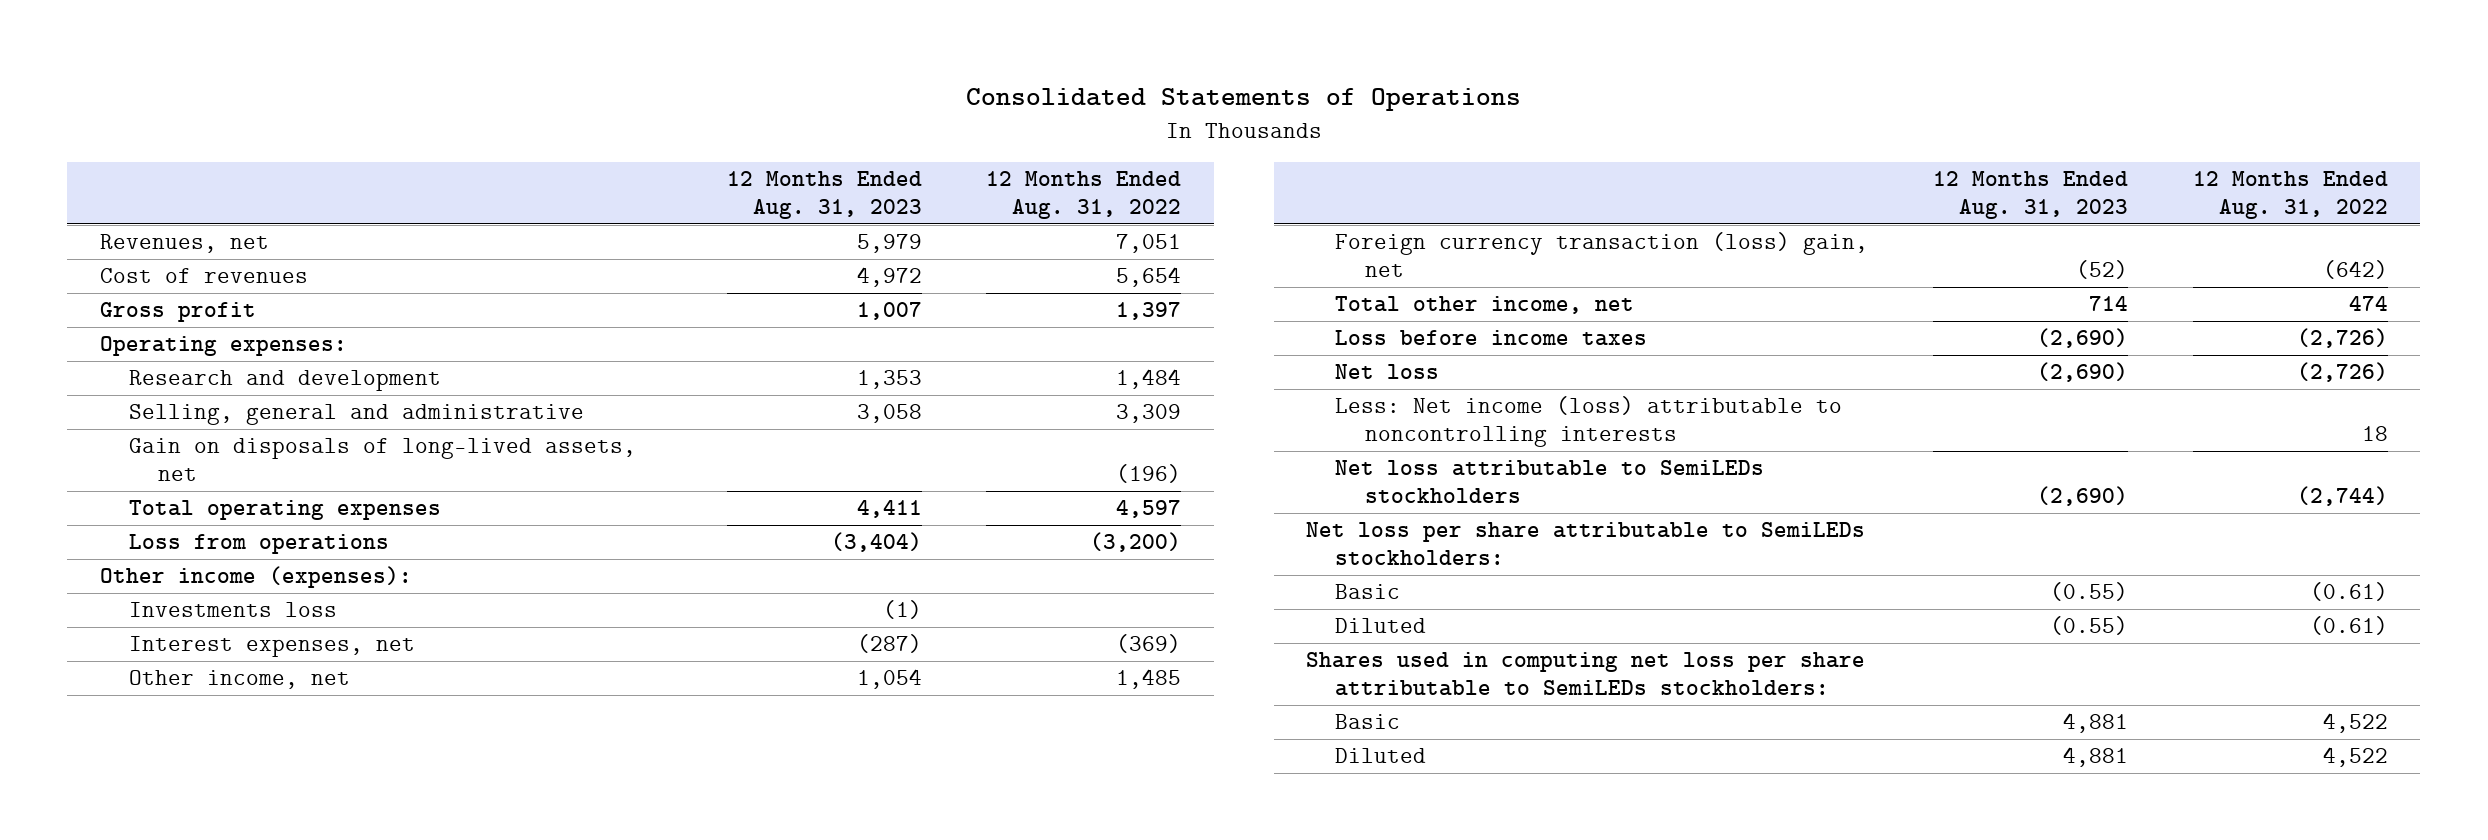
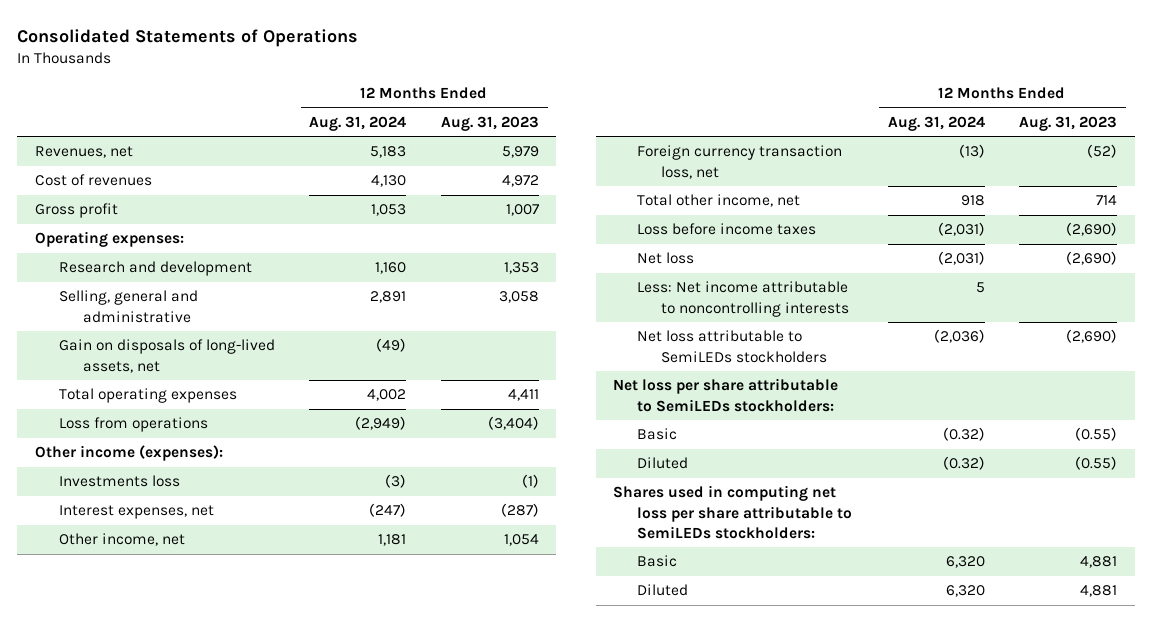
[986,171,1182,220] 12 Months Ended Aug. 31, 2022 -> none
none -> [309,115,407,131] Aug. 31, 2024
[1335,232,1869,278] Foreign currency transaction (loss) gain, net -> [636,145,842,179] Foreign currency transaction loss, net
[1335,396,1843,448] Less: Net income (loss) attributable to noncontrolling interests -> [636,281,849,317] Less: Net income attributable to noncontrolling interests

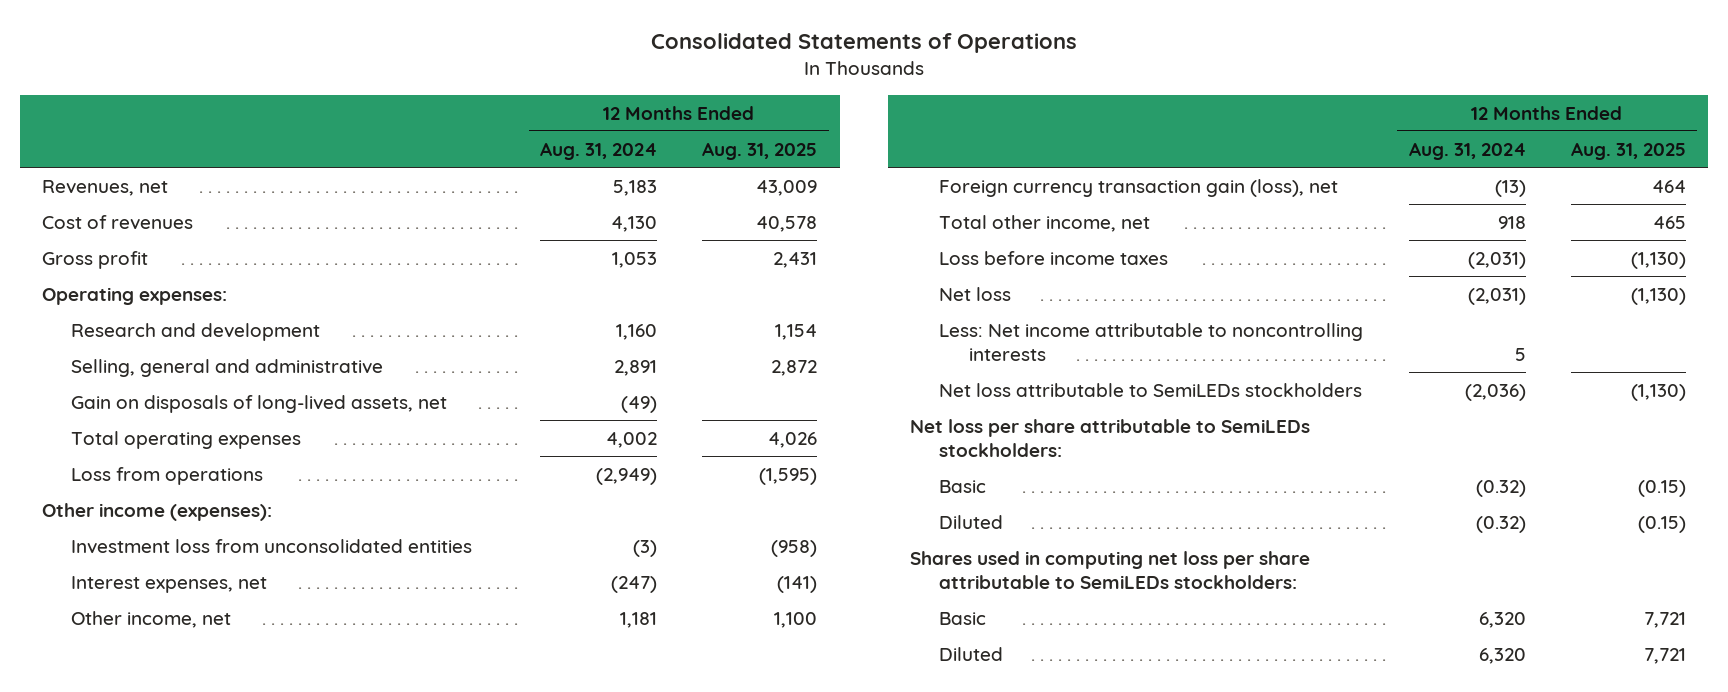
[441,115,540,131] Aug. 31, 2023 -> none
none -> [702,141,818,160] Aug. 31, 2025
[58,475,180,488] Investments loss -> [71,539,473,555] Investment loss from unconsolidated entities
[636,145,842,179] Foreign currency transaction loss, net -> [939,179,1339,198] Foreign currency transaction gain (loss), net

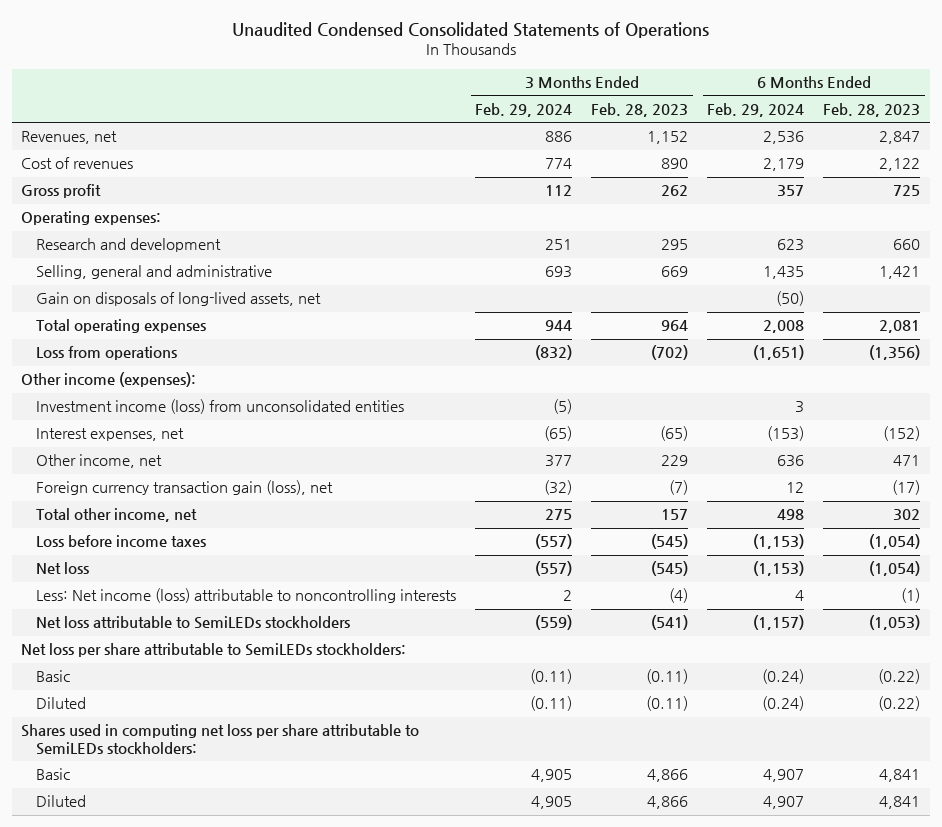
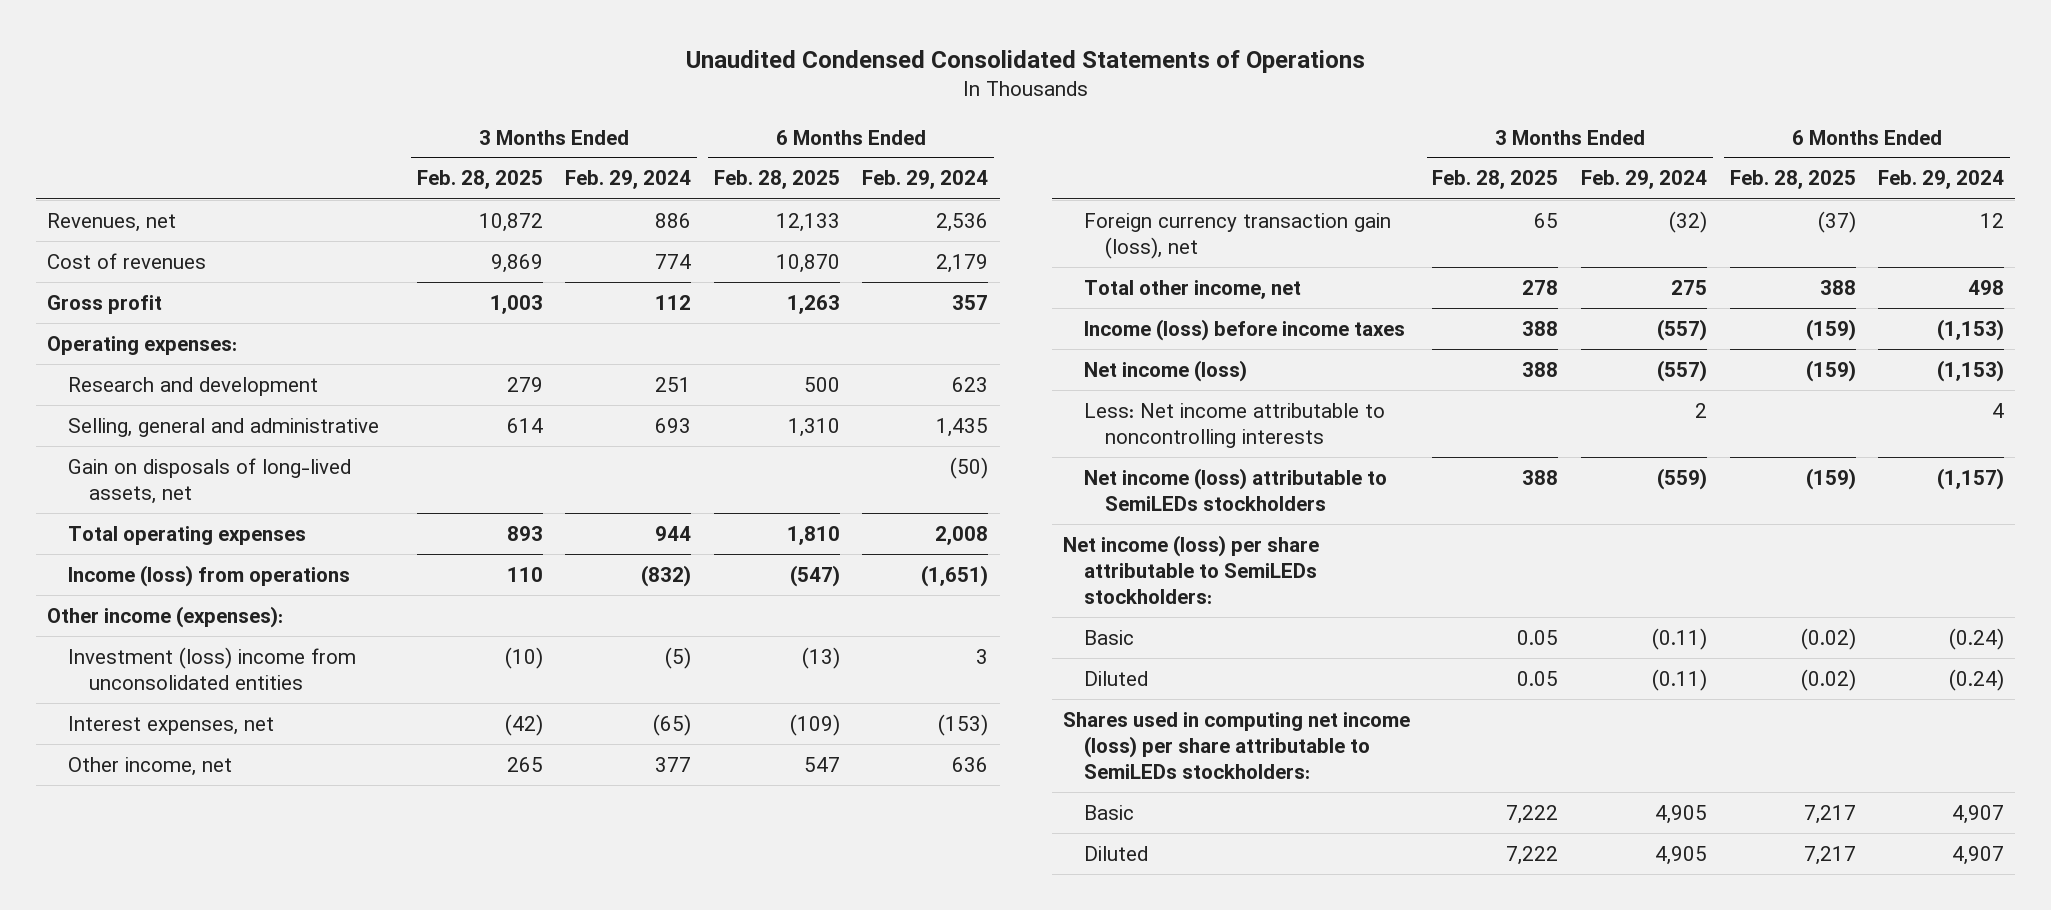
[591,102,689,117] Feb. 28, 2023 -> none
[823,102,921,117] Feb. 28, 2023 -> none
none -> [416,170,543,190] Feb. 28, 2025
none -> [713,170,840,190] Feb. 28, 2025
[36,346,178,361] Loss from operations -> [68,564,351,587] Income (loss) from operations
[36,399,405,415] Investment income (loss) from unconsolidated entities -> [68,646,357,691] Investment (loss) income from unconsolidated entities
[36,535,207,548] Loss before income taxes -> [1083,318,1405,341] Income (loss) before income taxes
[36,562,90,575] Net loss -> [1083,359,1247,382] Net income (loss)
[36,588,457,604] Less: Net income (loss) attributable to noncontrolling interests -> [1083,402,1385,449] Less: Net income attributable to noncontrolling interests
[36,616,351,630] Net loss attributable to SemiLEDs stockholders -> [1083,467,1387,512] Net income (loss) attributable to SemiLEDs stockholders
[21,643,407,658] Net loss per share attributable to SemiLEDs stockholders: -> [1062,534,1319,605] Net income (loss) per share attributable to SemiLEDs stockholders:
[21,724,420,756] Shares used in computing net loss per share attributable to SemiLEDs stockholders: -> [1062,711,1410,780] Shares used in computing net income (loss) per share attributable to SemiLEDs stockholders:

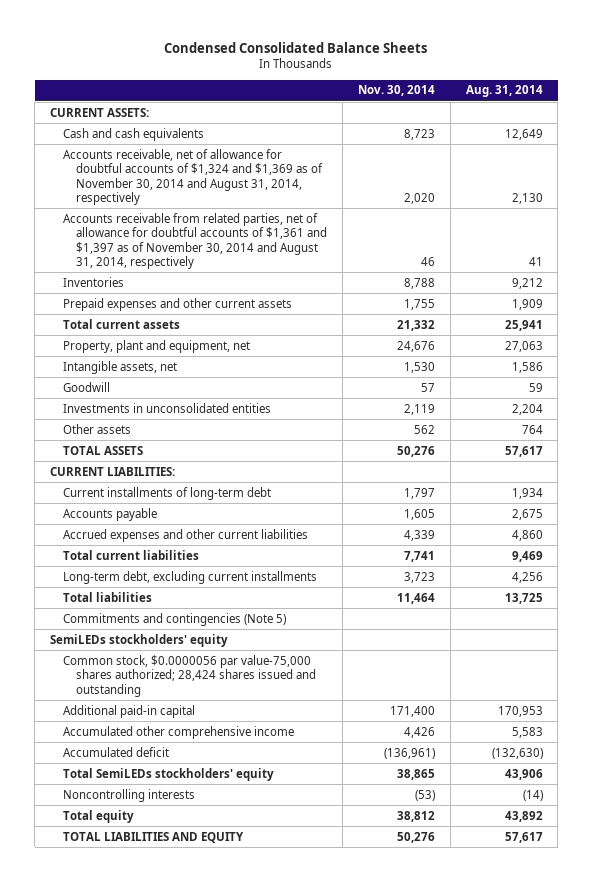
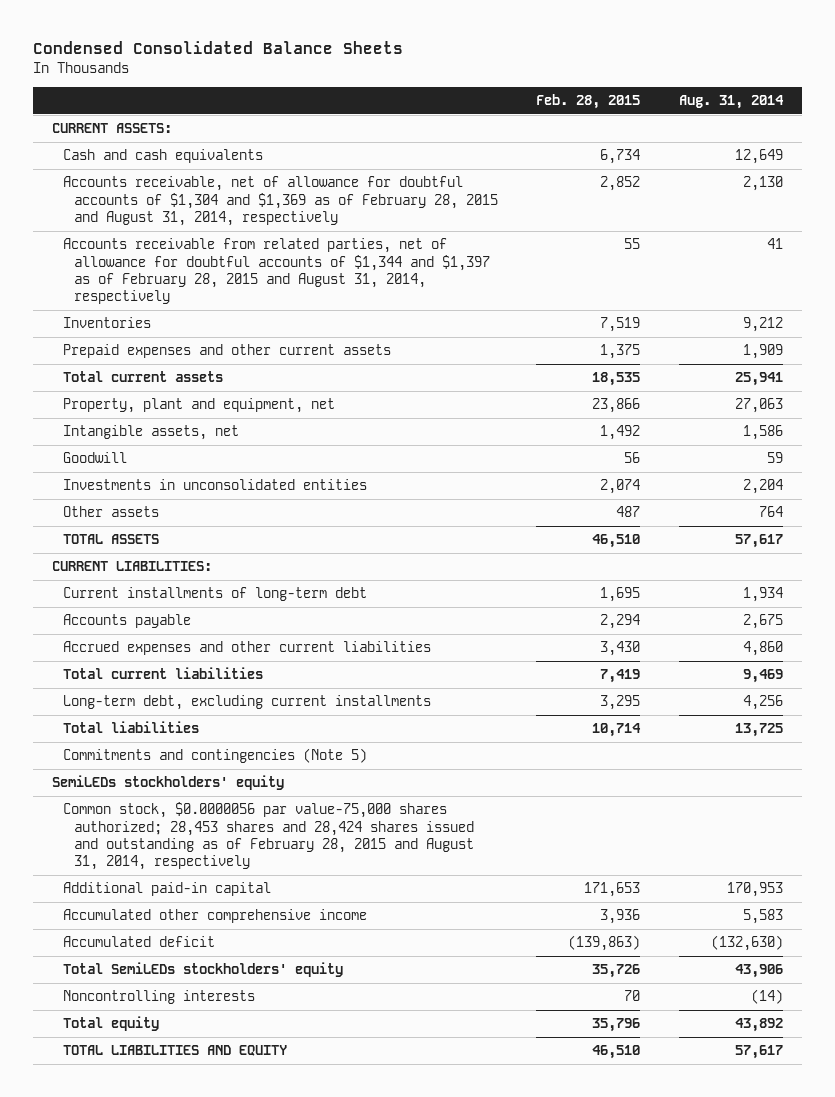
[358,85,436,97] Nov. 30, 2014 -> none
none -> [536,93,641,109] Feb. 28, 2015
[63,148,324,205] Accounts receivable, net of allowance for doubtful accounts of $1,324 and $1,369 as of November 30, 2014 and August 31, 2014, respectively -> [63,176,498,226] Accounts receivable, net of allowance for doubtful accounts of $1,304 and $1,369 as of February 28, 2015 and August 31, 2014, respectively
[63,212,328,269] Accounts receivable from related parties, net of allowance for doubtful accounts of $1,361 and $1,397 as of November 30, 2014 and August 31, 2014, respectively -> [63,238,490,304] Accounts receivable from related parties, net of allowance for doubtful accounts of $1,344 and $1,397 as of February 28, 2015 and August 31, 2014, respectively
[63,654,317,697] Common stock, $0.0000056 par value-75,000 shares authorized; 28,424 shares issued and outstanding -> [63,802,474,870] Common stock, $0.0000056 par value-75,000 shares authorized; 28,453 shares and 28,424 shares issued and outstanding as of February 28, 2015 and August 31, 2014, respectively

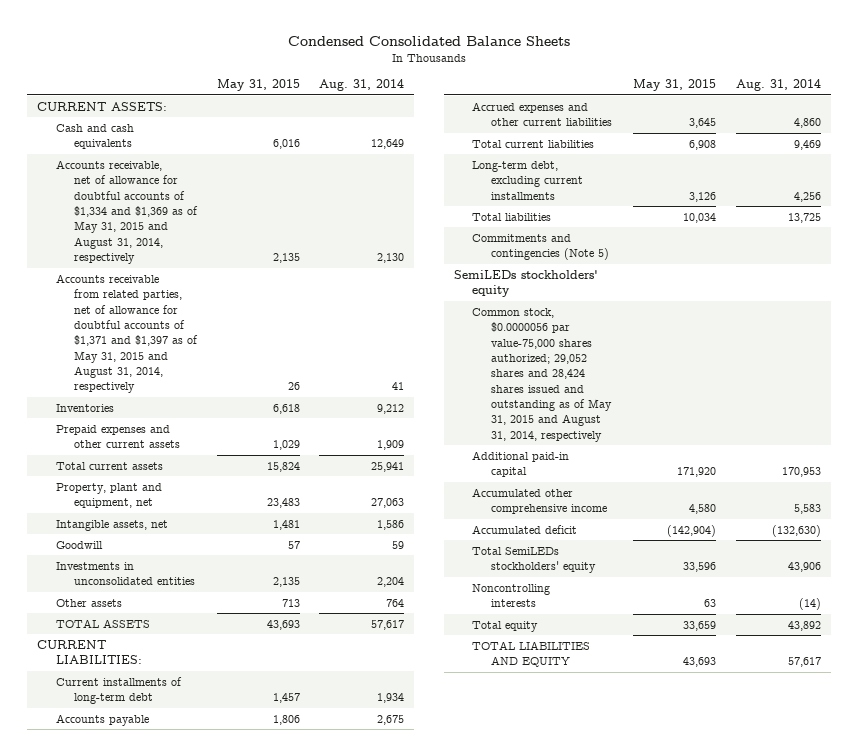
[536,93,641,109] Feb. 28, 2015 -> none
none -> [216,79,300,92] May 31, 2015
[63,176,498,226] Accounts receivable, net of allowance for doubtful accounts of $1,304 and $1,369 as of February 28, 2015 and August 31, 2014, respectively -> [55,159,199,265] Accounts receivable, net of allowance for doubtful accounts of $1,334 and $1,369 as of May 31, 2015 and August 31, 2014, respectively
[63,238,490,304] Accounts receivable from related parties, net of allowance for doubtful accounts of $1,344 and $1,397 as of February 28, 2015 and August 31, 2014, respectively -> [55,273,199,394] Accounts receivable from related parties, net of allowance for doubtful accounts of $1,371 and $1,397 as of May 31, 2015 and August 31, 2014, respectively
[63,802,474,870] Common stock, $0.0000056 par value-75,000 shares authorized; 28,453 shares and 28,424 shares issued and outstanding as of February 28, 2015 and August 31, 2014, respectively -> [472,307,612,442] Common stock, $0.0000056 par value-75,000 shares authorized; 29,052 shares and 28,424 shares issued and outstanding as of May 31, 2015 and August 31, 2014, respectively

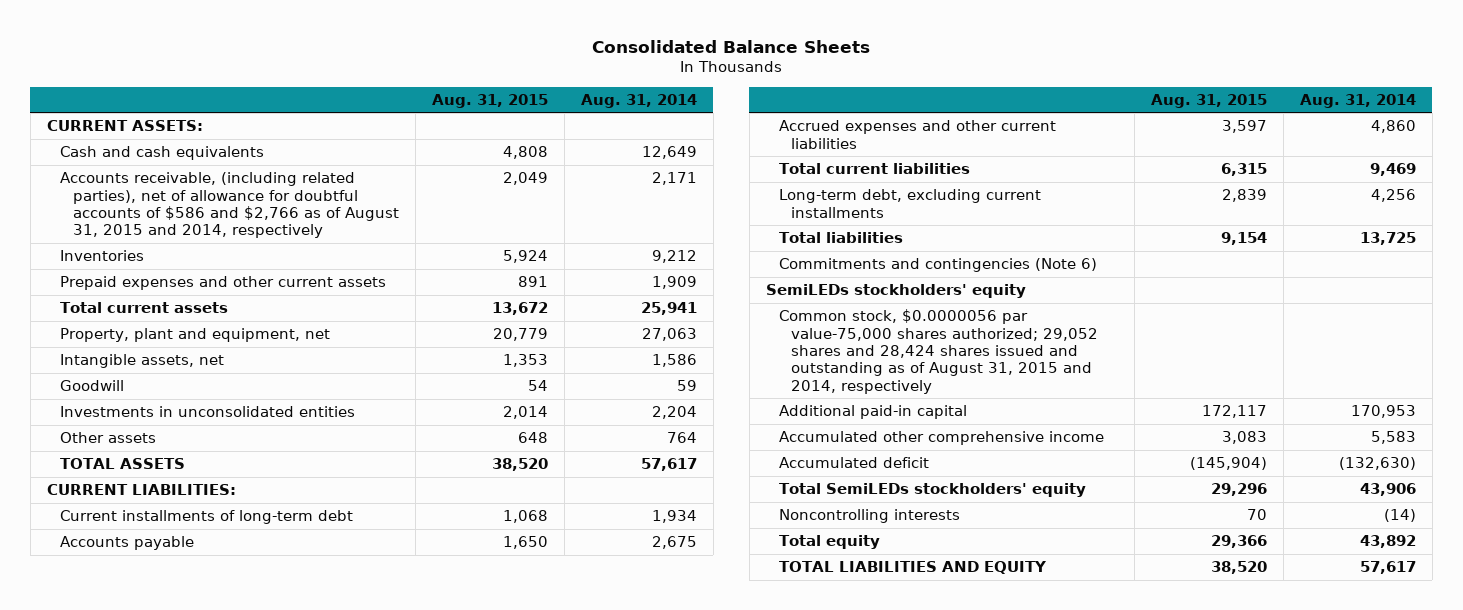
[288,35,571,46] Condensed Consolidated Balance Sheets -> [592,39,871,53] Consolidated Balance Sheets
[216,79,300,92] May 31, 2015 -> none
none -> [431,93,548,108] Aug. 31, 2015
[55,273,199,394] Accounts receivable from related parties, net of allowance for doubtful accounts of $1,371 and $1,397 as of May 31, 2015 and August 31, 2014, respectively -> none
[55,159,199,265] Accounts receivable, net of allowance for doubtful accounts of $1,334 and $1,369 as of May 31, 2015 and August 31, 2014, respectively -> [59,172,399,239] Accounts receivable, (including related parties), net of allowance for doubtful accounts of $586 and $2,766 as of August 31, 2015 and 2014, respectively
[377,253,405,264] 2,130 -> [651,172,697,186] 2,171
[472,233,609,261] Commitments and contingencies (Note 5) -> [778,258,1097,273] Commitments and contingencies (Note 6)
[472,307,612,442] Common stock, $0.0000056 par value-75,000 shares authorized; 29,052 shares and 28,424 shares issued and outstanding as of May 31, 2015 and August 31, 2014, respectively -> [778,309,1099,394] Common stock, $0.0000056 par value-75,000 shares authorized; 29,052 shares and 28,424 shares issued and outstanding as of August 31, 2015 and 2014, respectively

